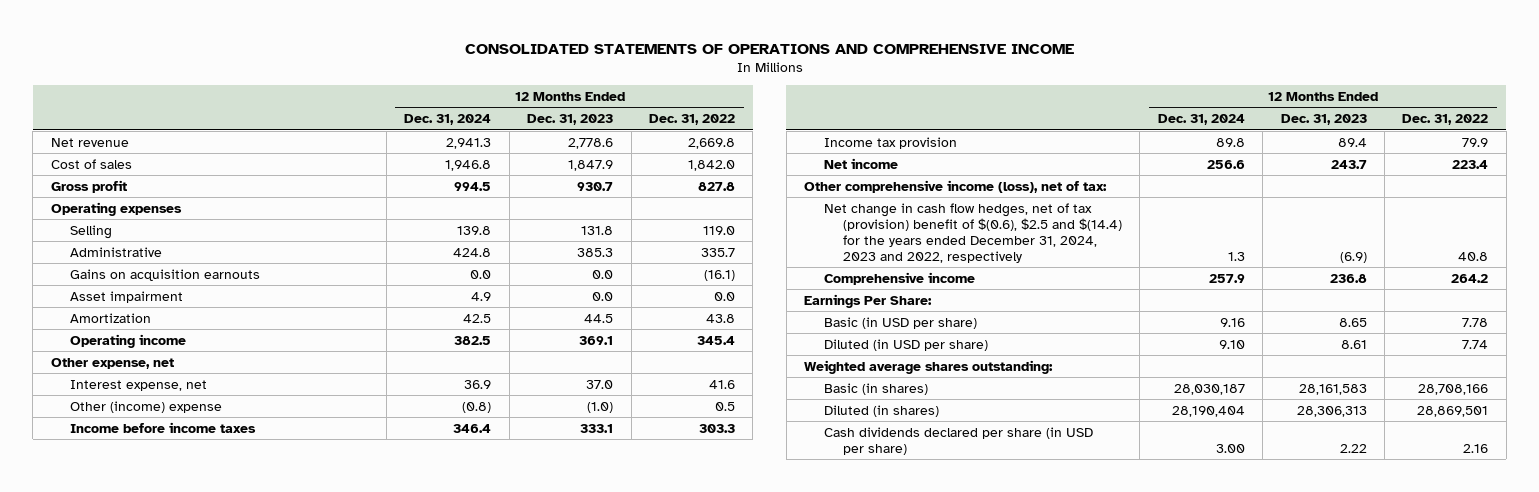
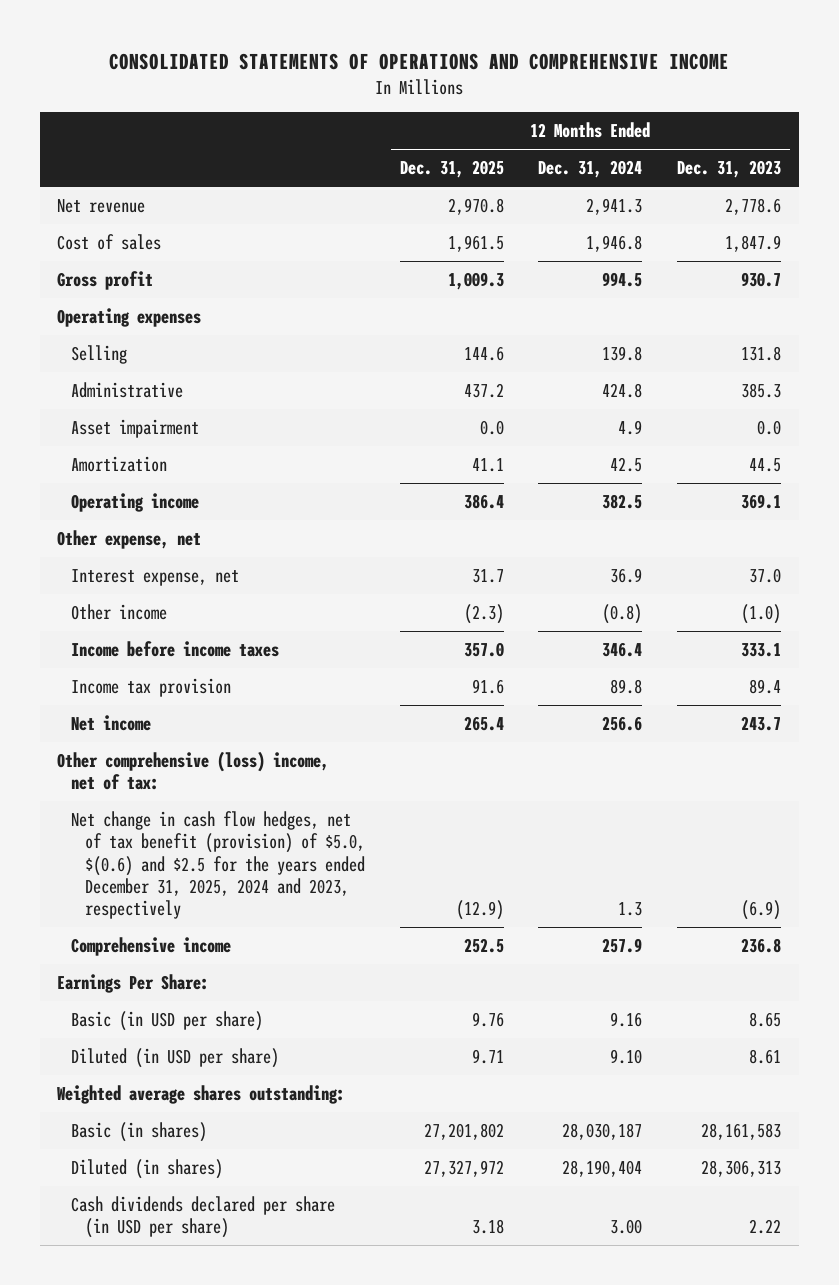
[648,114,735,126] Dec. 31, 2022 -> none
none -> [399,160,504,179] Dec. 31, 2025
[70,268,261,281] Gains on acquisition earnouts -> none
[70,400,223,413] Other (income) expense -> [71,603,168,620] Other income
[804,179,1108,193] Other comprehensive income (loss), net of tax: -> [57,750,330,791] Other comprehensive (loss) income, net of tax:
[823,202,1122,263] Net change in cash flow hedges, net of tax (provision) benefit of $(0.6), $2.5 and $(14.4) for the years ended December 31, 2024, 2023 and 2022, respectively -> [71,810,365,920] Net change in cash flow hedges, net of tax benefit (provision) of $5.0, $(0.6) and $2.5 for the years ended December 31, 2025, 2024 and 2023, respectively

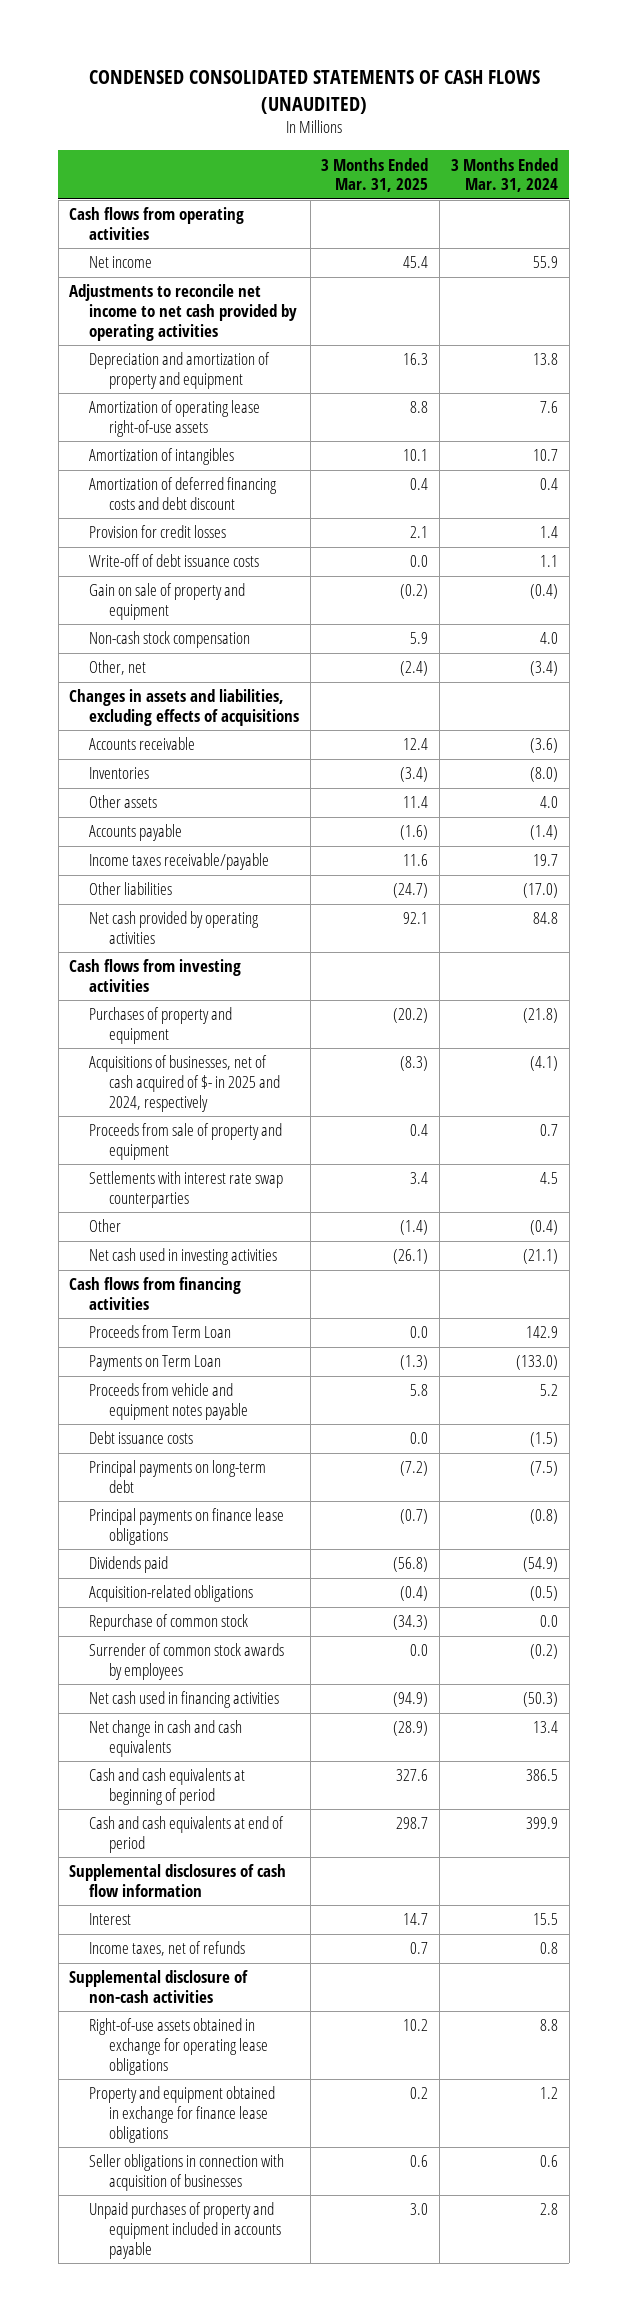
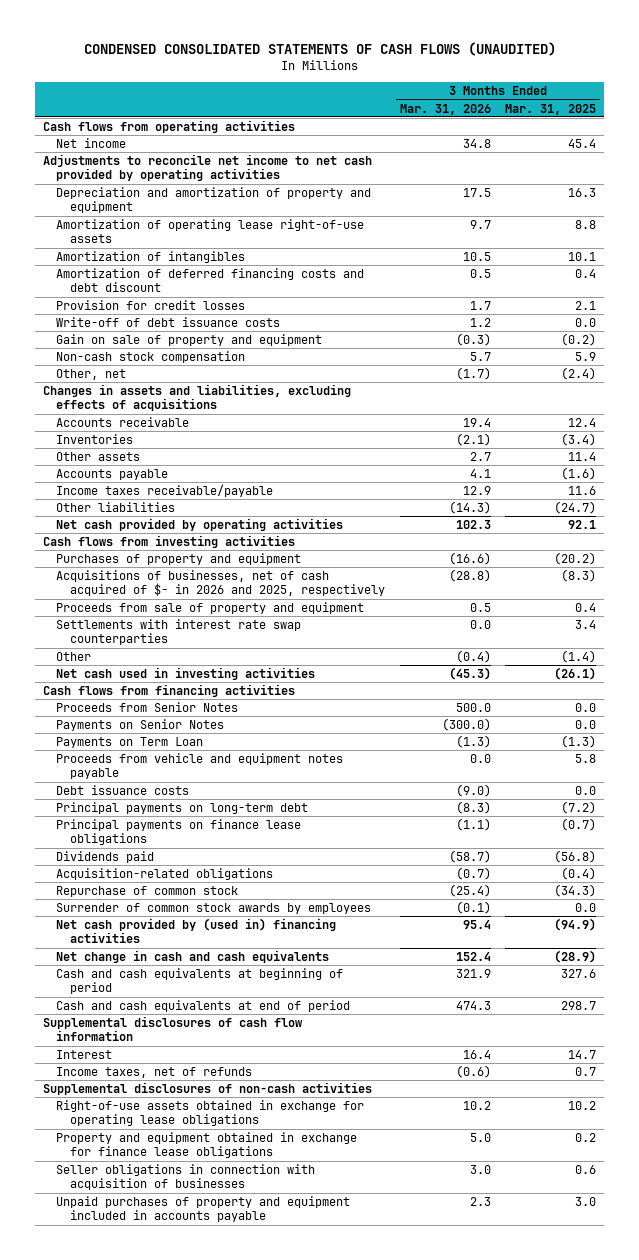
[450,157,558,193] 3 Months Ended Mar. 31, 2024 -> none
none -> [399,103,491,115] Mar. 31, 2026
[89,1055,280,1112] Acquisitions of businesses, net of cash acquired of $- in 2025 and 2024, respectively -> [56,570,386,597] Acquisitions of businesses, net of cash acquired of $- in 2026 and 2025, respectively
[89,1325,232,1339] Proceeds from Term Loan -> none
none -> [56,702,239,713] Proceeds from Senior Notes
none -> [56,719,225,732] Payments on Senior Notes
[89,1691,280,1709] Net cash used in financing activities -> [56,918,337,944] Net cash provided by (used in) financing activities
[69,1970,249,2004] Supplemental disclosure of non-cash activities -> [42,1082,372,1096] Supplemental disclosures of non-cash activities

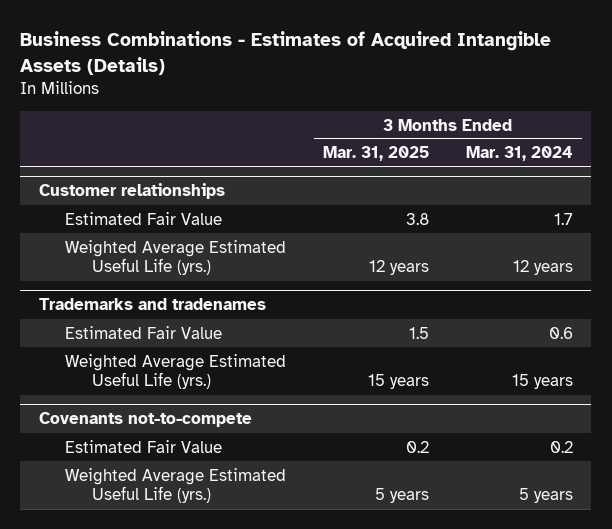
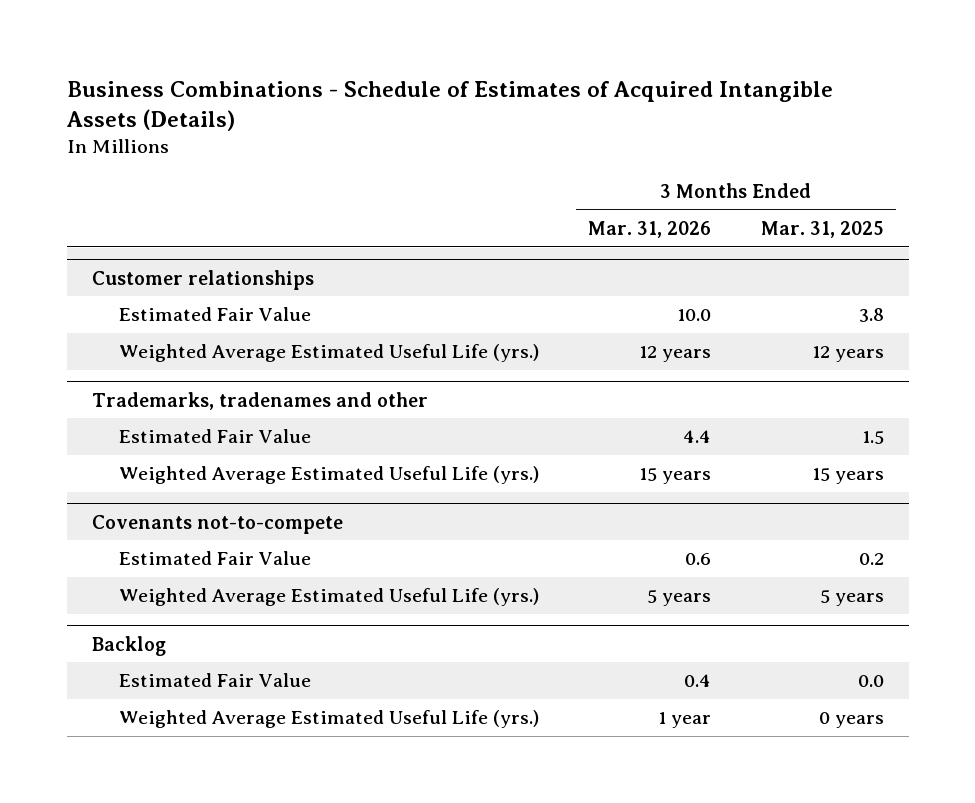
[20,31,552,75] Business Combinations - Estimates of Acquired Intangible Assets (Details) -> [65,81,833,132] Business Combinations - Schedule of Estimates of Acquired Intangible Assets (Details)
[466,146,574,162] Mar. 31, 2024 -> none
none -> [588,220,712,238] Mar. 31, 2026
[38,298,266,311] Trademarks and tradenames -> [91,391,428,410] Trademarks, tradenames and other
none -> [91,635,166,656] Backlog
none -> [118,673,311,688] Estimated Fair Value
none -> [118,710,539,729] Weighted Average Estimated Useful Life (yrs.)

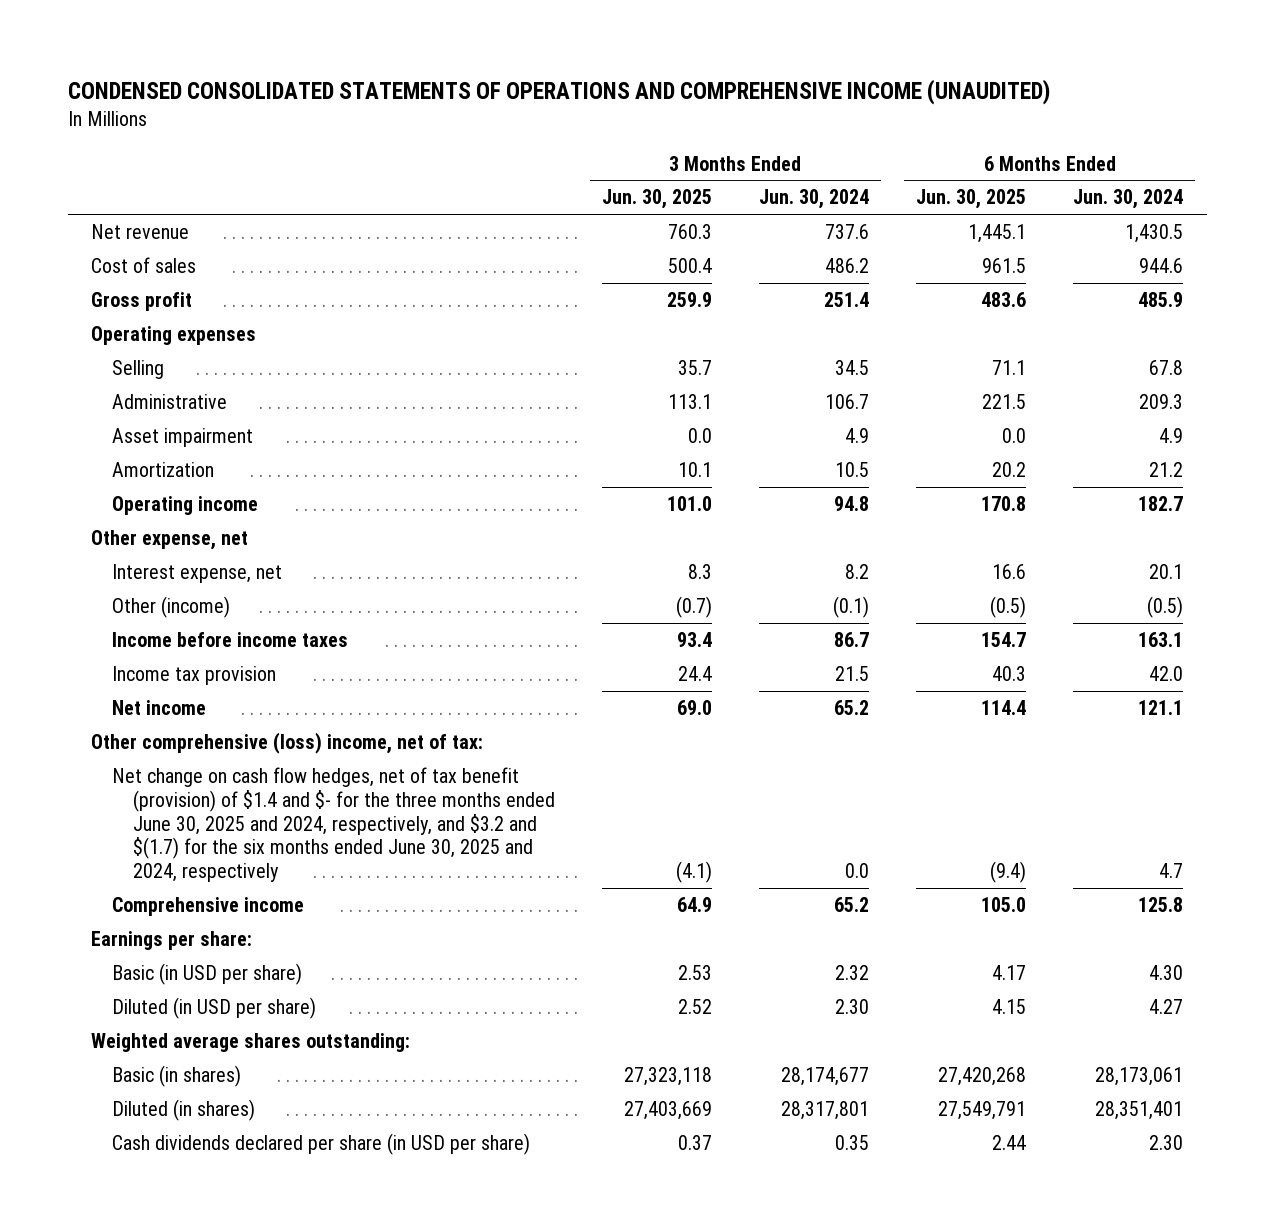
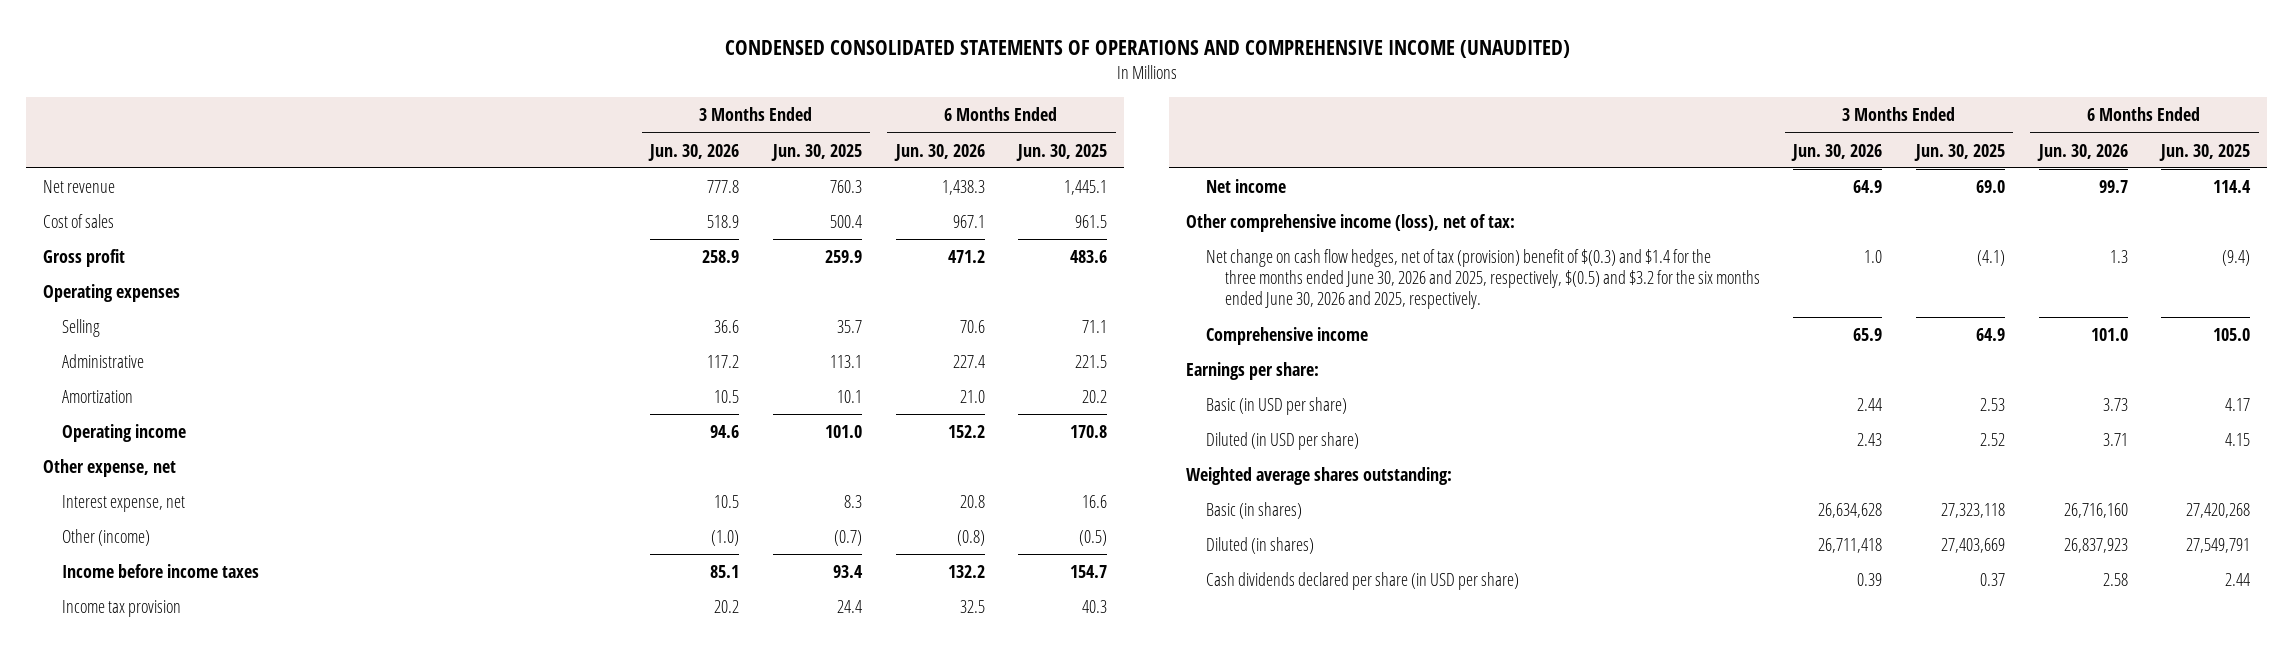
[758,189,869,210] Jun. 30, 2024 -> none
[1073,189,1184,210] Jun. 30, 2024 -> none
none -> [648,143,740,161] Jun. 30, 2026
none -> [893,143,985,161] Jun. 30, 2026
[112,428,254,448] Asset impairment -> none
[91,732,484,755] Other comprehensive (loss) income, net of tax: -> [1186,214,1516,233] Other comprehensive income (loss), net of tax:
[112,767,555,883] Net change on cash flow hedges, net of tax benefit (provision) of $1.4 and $- for the three months ended June 30, 2025 and 2024, respectively, and $3.2 and $(1.7) for the six months ended June 30, 2025 and 2024, respectively -> [1205,249,1760,310] Net change on cash flow hedges, net of tax (provision) benefit of $(0.3) and $1.4 for the three months ended June 30, 2026 and 2025, respectively, $(0.5) and $3.2 for the six months ended June 30, 2026 and 2025, respectively.

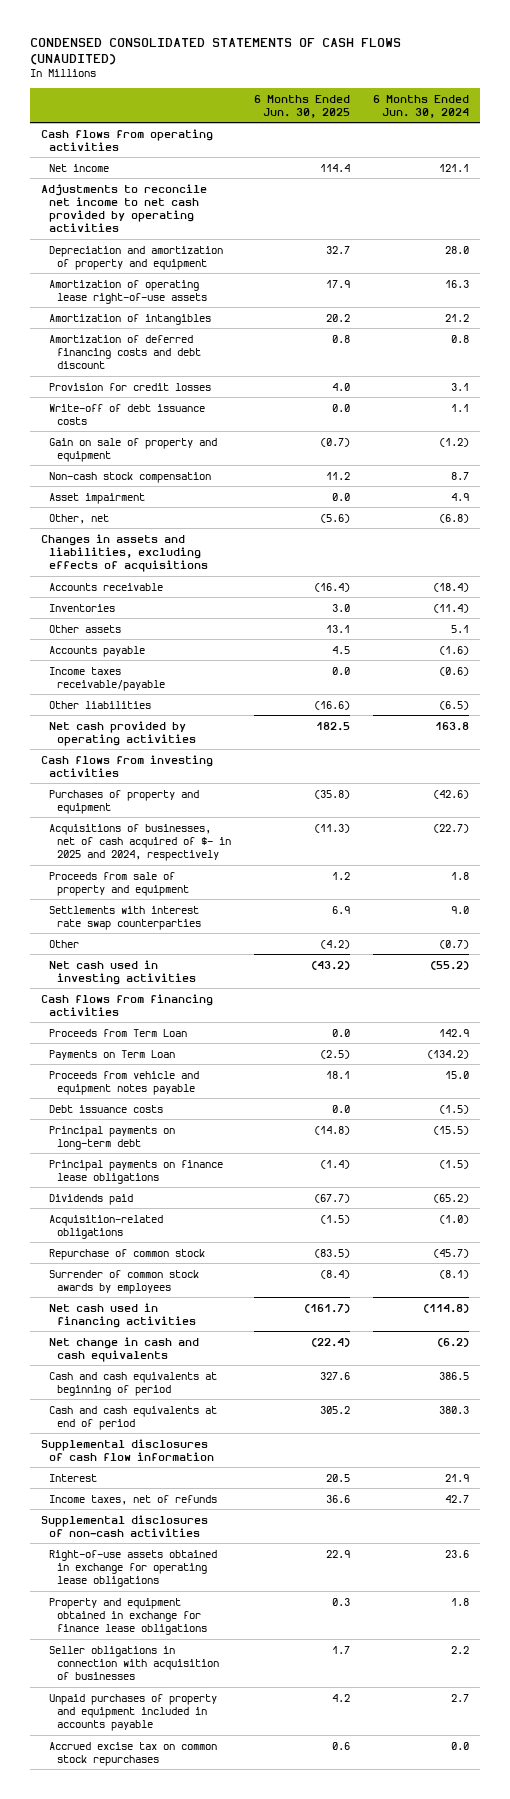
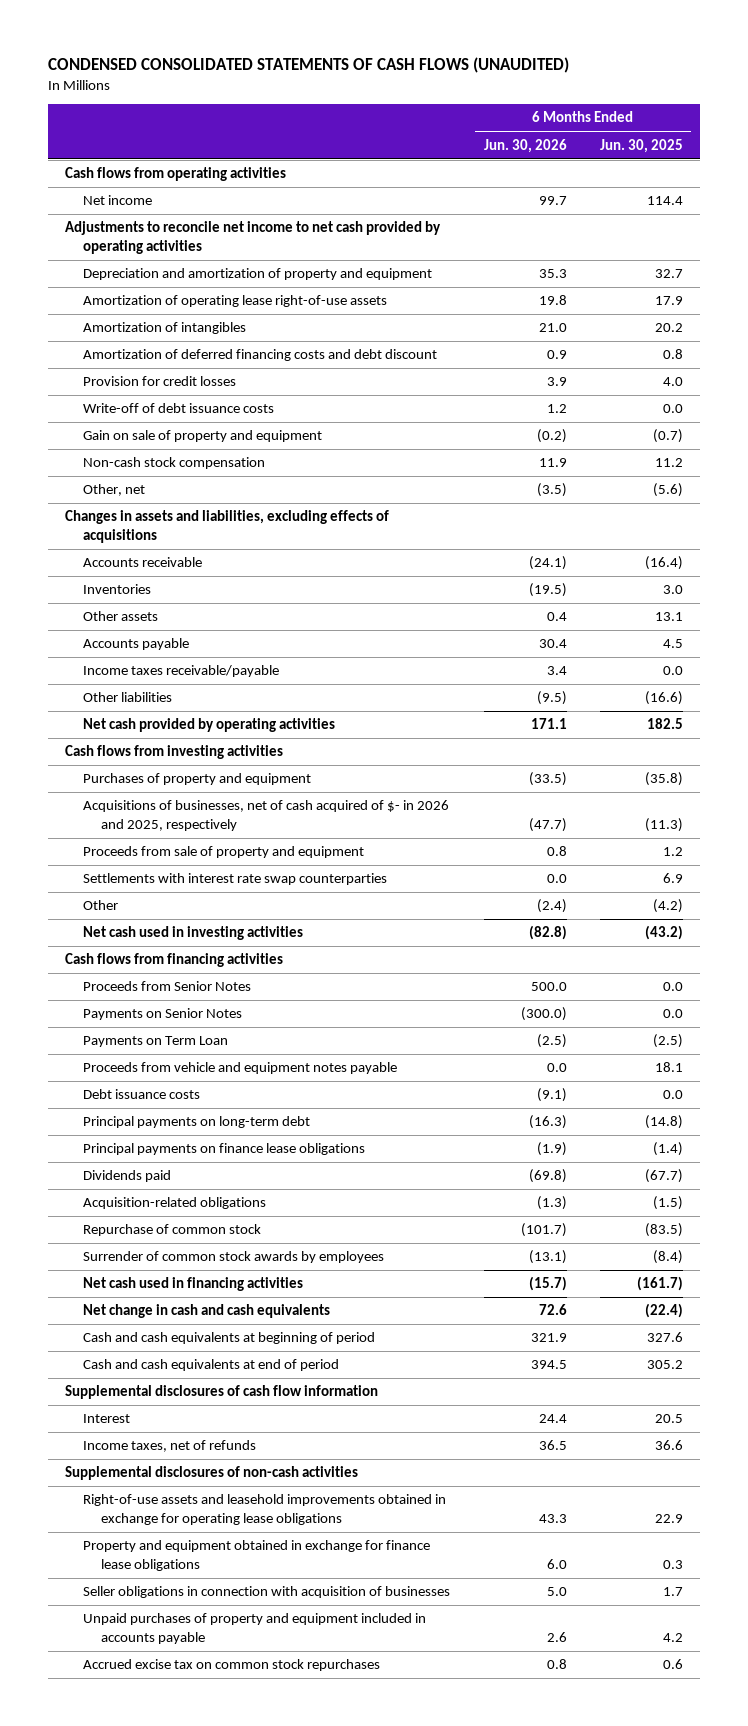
[372,94,469,118] 6 Months Ended Jun. 30, 2024 -> none
none -> [483,138,567,153] Jun. 30, 2026
[49,492,146,504] Asset impairment -> none
[49,823,232,862] Acquisitions of businesses, net of cash acquired of $- in 2025 and 2024, respectively -> [83,800,450,831] Acquisitions of businesses, net of cash acquired of $- in 2026 and 2025, respectively
[49,1028,188,1037] Proceeds from Term Loan -> none
none -> [83,981,252,992] Proceeds from Senior Notes
none -> [83,1008,243,1021] Payments on Senior Notes
[49,1549,218,1588] Right-of-use assets obtained in exchange for operating lease obligations -> [83,1494,447,1525] Right-of-use assets and leasehold improvements obtained in exchange for operating lease obligations

